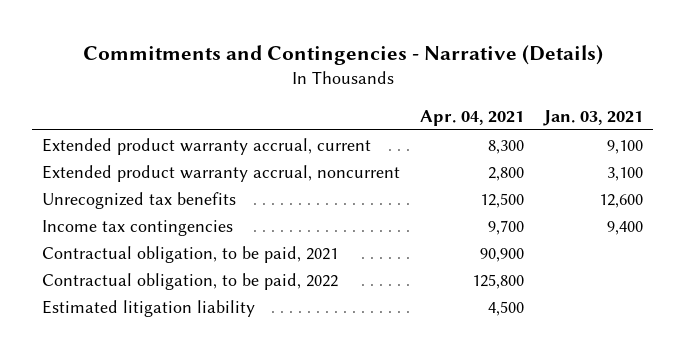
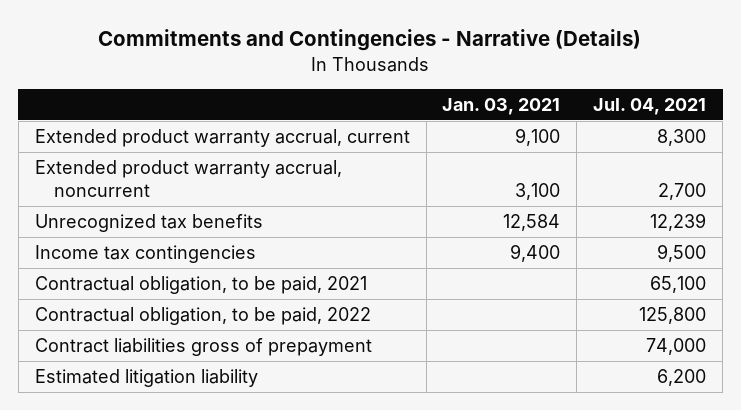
[420,109,525,126] Apr. 04, 2021 -> none
none -> [593,97,707,115] Jul. 04, 2021
[599,193,644,208] 12,600 -> [503,214,561,232] 12,584
none -> [34,338,372,357] Contract liabilities gross of prepayment

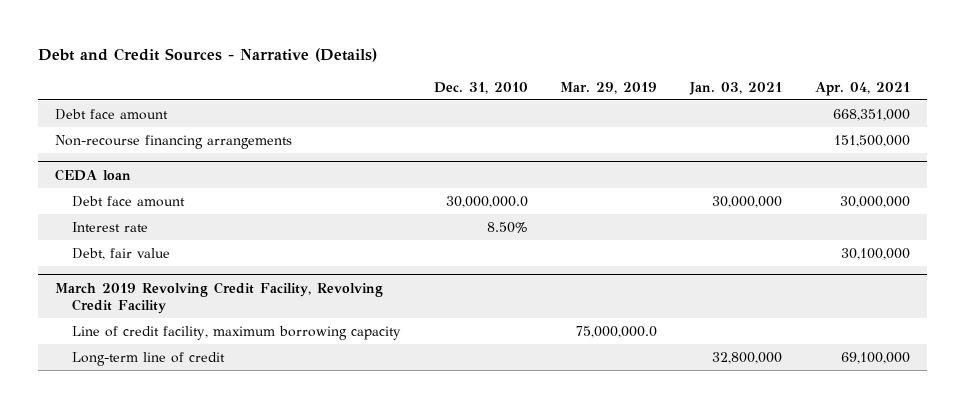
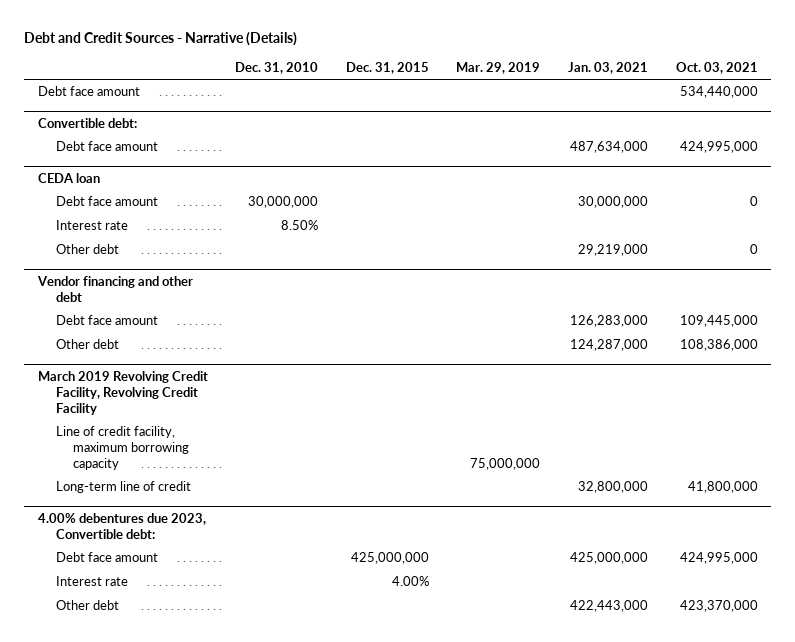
[815,81,911,96] Apr. 04, 2021 -> none
none -> [345,61,429,74] Dec. 31, 2015
none -> [675,61,758,74] Oct. 03, 2021
[54,134,292,149] Non-recourse financing arrangements -> none
none -> [37,118,137,129] Convertible debt:
none -> [55,141,158,152] Debt face amount
[445,195,528,208] 30,000,000.0 -> [248,196,319,209] 30,000,000
[71,247,170,260] Debt, fair value -> none
none -> [55,244,119,255] Other debt
none -> [36,276,193,302] Vendor financing and other debt
none -> [55,315,158,326] Debt face amount
none -> [55,339,119,350] Other debt
[576,325,658,338] 75,000,000.0 -> [470,457,541,470] 75,000,000
none -> [37,513,206,539] 4.00% debentures due 2023, Convertible debt:
none -> [55,552,158,563] Debt face amount
none -> [55,576,128,587] Interest rate
none -> [55,600,119,611] Other debt

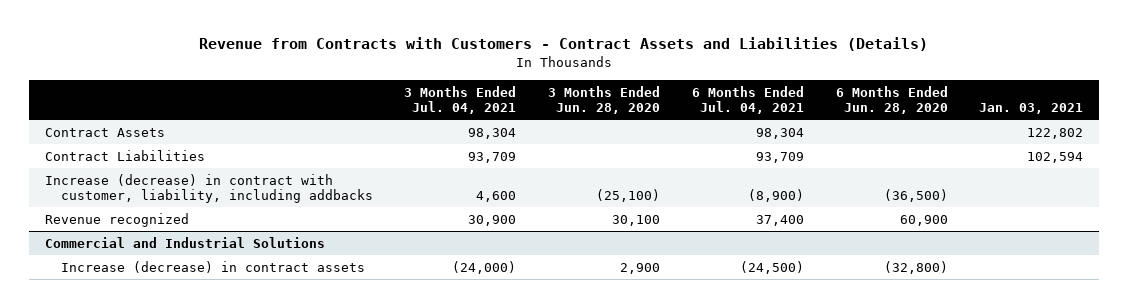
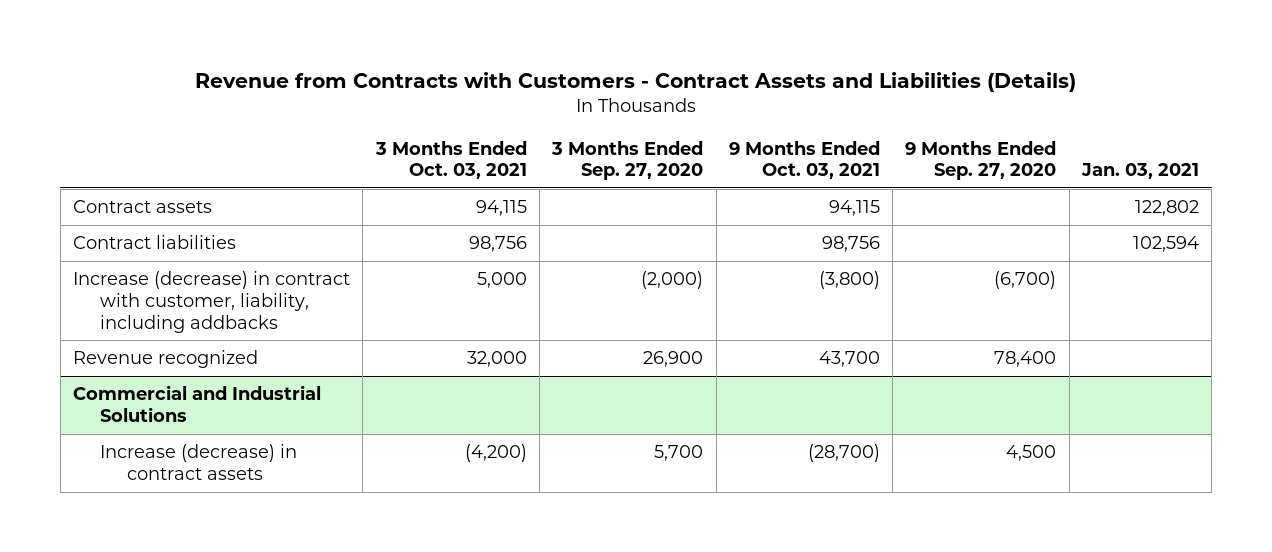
[404,86,517,115] 3 Months Ended Jul. 04, 2021 -> none
[548,86,661,115] 3 Months Ended Jun. 28, 2020 -> none
[691,86,804,115] 6 Months Ended Jul. 04, 2021 -> none
[835,86,948,115] 6 Months Ended Jun. 28, 2020 -> none
none -> [374,140,527,180] 3 Months Ended Oct. 03, 2021
none -> [551,140,704,181] 3 Months Ended Sep. 27, 2020
none -> [728,140,880,180] 9 Months Ended Oct. 03, 2021
none -> [905,140,1057,181] 9 Months Ended Sep. 27, 2020
[44,127,165,137] Contract Assets -> [73,200,213,214] Contract assets
[44,149,205,161] Contract Liabilities -> [73,235,237,250] Contract liabilities

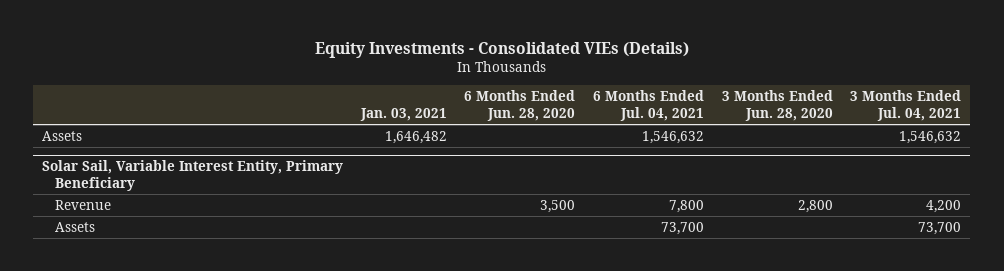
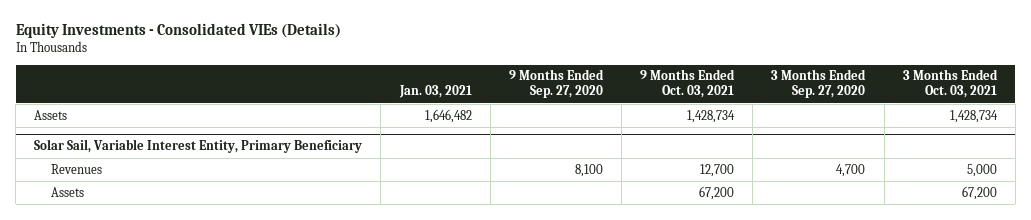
[464,90,576,121] 6 Months Ended Jun. 28, 2020 -> none
[593,90,705,121] 6 Months Ended Jul. 04, 2021 -> none
[721,90,833,121] 3 Months Ended Jun. 28, 2020 -> none
[850,90,962,121] 3 Months Ended Jul. 04, 2021 -> none
none -> [508,69,604,99] 9 Months Ended Sep. 27, 2020
none -> [640,69,736,99] 9 Months Ended Oct. 03, 2021
none -> [771,69,867,99] 3 Months Ended Sep. 27, 2020
none -> [902,69,998,99] 3 Months Ended Oct. 03, 2021
[54,200,111,211] Revenue -> [51,163,103,174] Revenues

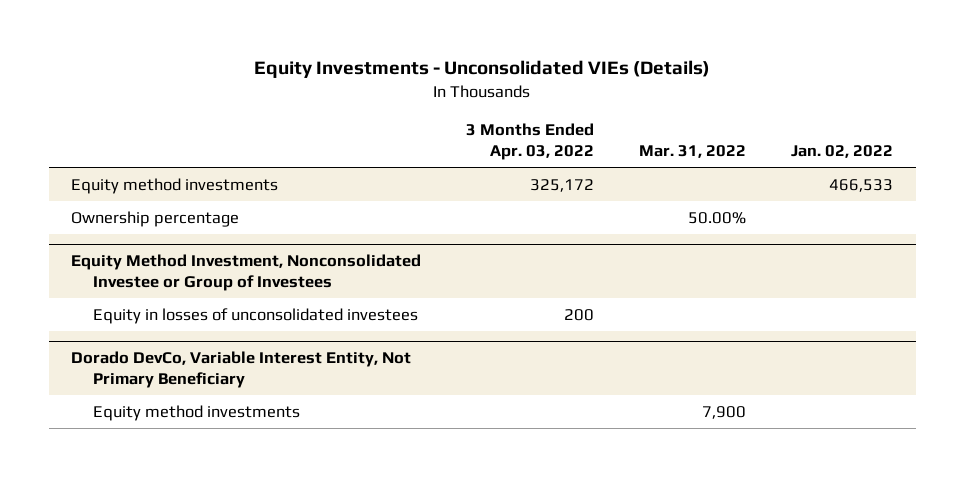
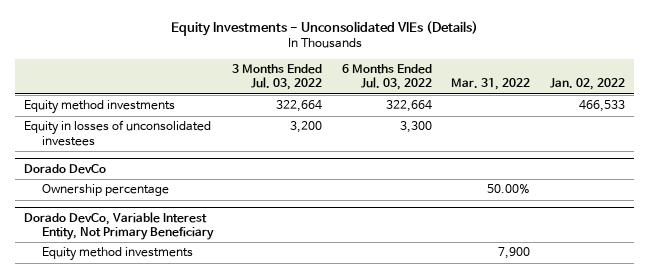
[466,123,595,161] 3 Months Ended Apr. 03, 2022 -> none
none -> [232,64,323,91] 3 Months Ended Jul. 03, 2022
none -> [341,64,432,91] 6 Months Ended Jul. 03, 2022
[71,210,240,227] Ownership percentage -> none
[71,254,422,292] Equity Method Investment, Nonconsolidated Investee or Group of Investees -> none
[92,307,418,324] Equity in losses of unconsolidated investees -> none
none -> [24,120,212,146] Equity in losses of unconsolidated investees
none -> [24,163,107,174] Dorado DevCo
none -> [41,184,169,197] Ownership percentage

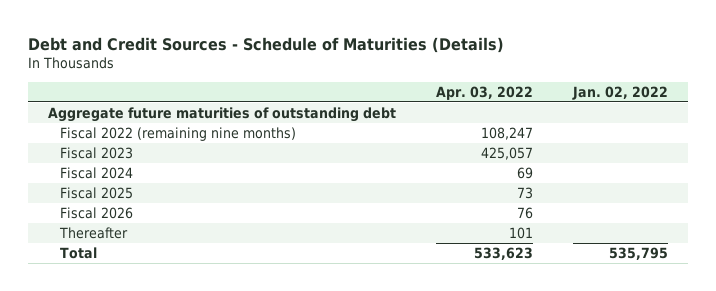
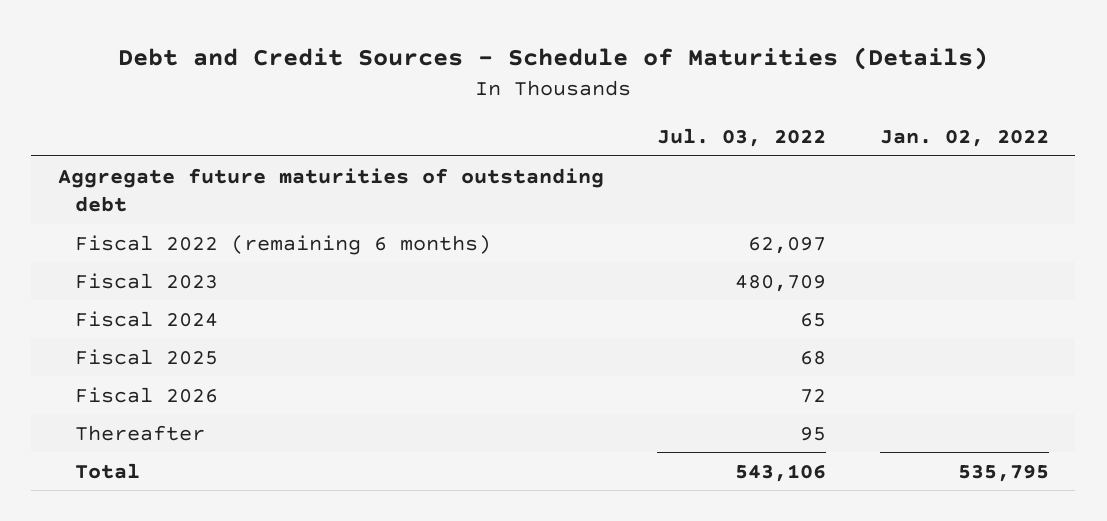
[436,85,534,100] Apr. 03, 2022 -> none
none -> [657,127,827,147] Jul. 03, 2022
[59,126,296,141] Fiscal 2022 (remaining nine months) -> [75,234,492,255] Fiscal 2022 (remaining 6 months)

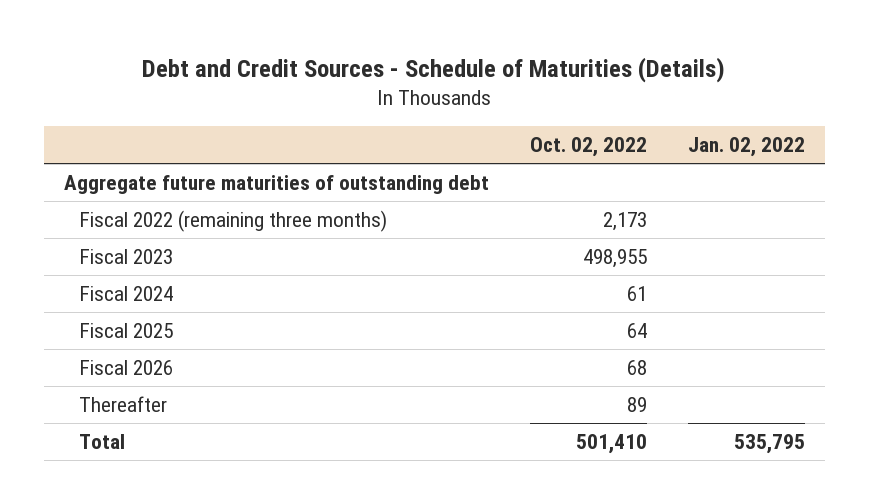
[657,127,827,147] Jul. 03, 2022 -> none
none -> [529,137,647,158] Oct. 02, 2022
[75,234,492,255] Fiscal 2022 (remaining 6 months) -> [79,210,388,233] Fiscal 2022 (remaining three months)

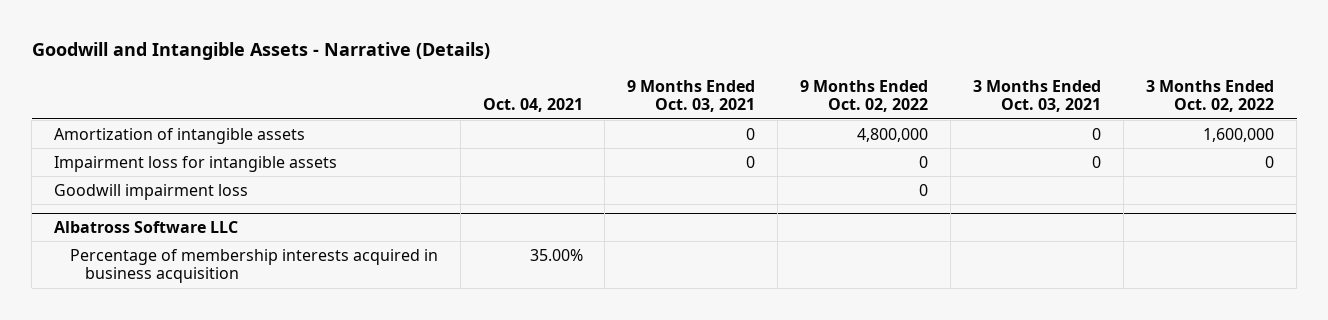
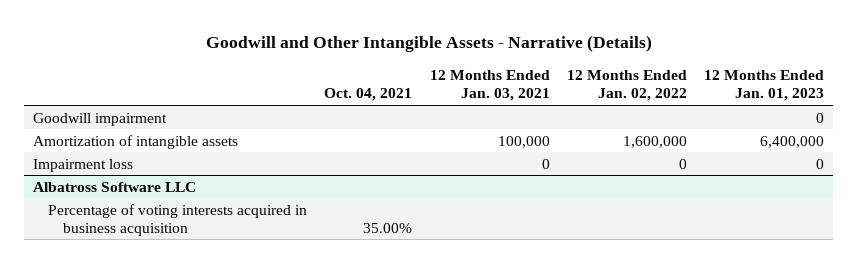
[31,42,490,61] Goodwill and Intangible Assets - Narrative (Details) -> [205,35,652,53] Goodwill and Other Intangible Assets - Narrative (Details)
[627,79,756,113] 9 Months Ended Oct. 03, 2021 -> none
[800,79,929,113] 9 Months Ended Oct. 02, 2022 -> none
[973,79,1102,113] 3 Months Ended Oct. 03, 2021 -> none
[1146,79,1275,113] 3 Months Ended Oct. 02, 2022 -> none
none -> [429,70,550,102] 12 Months Ended Jan. 03, 2021
none -> [567,70,688,102] 12 Months Ended Jan. 02, 2022
none -> [704,70,825,102] 12 Months Ended Jan. 01, 2023
none -> [33,112,168,126] Goodwill impairment
[54,183,249,200] Goodwill impairment loss -> none
[54,155,338,172] Impairment loss for intangible assets -> [33,158,134,172] Impairment loss
[69,248,438,284] Percentage of membership interests acquired in business acquisition -> [47,203,307,236] Percentage of voting interests acquired in business acquisition

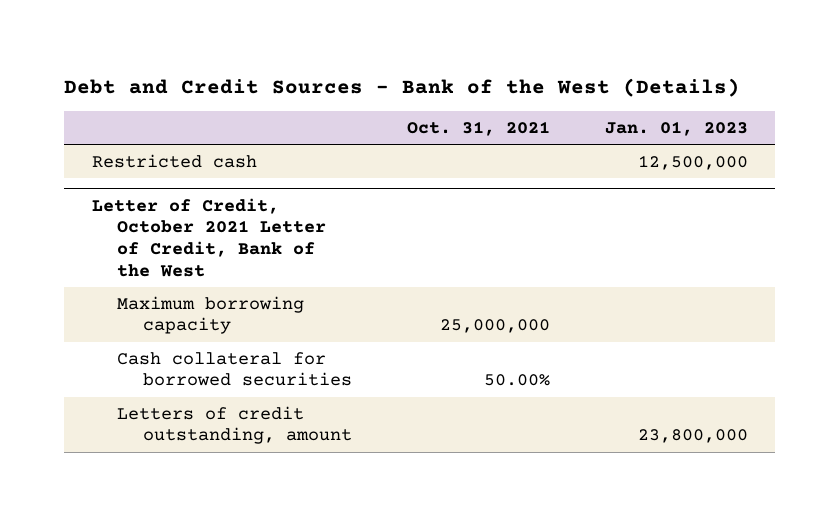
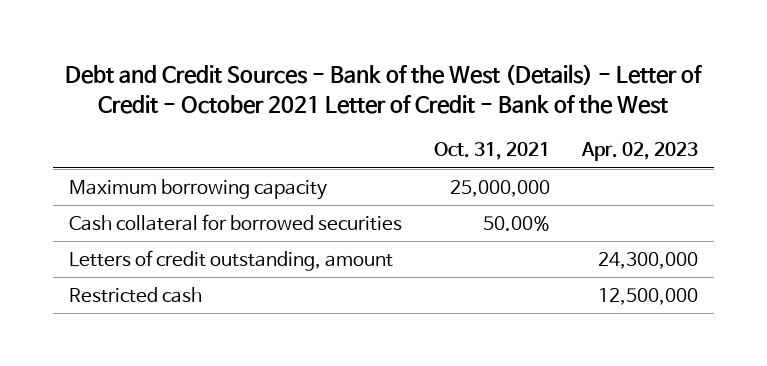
[64,77,741,97] Debt and Credit Sources - Bank of the West (Details) -> [65,64,704,115] Debt and Credit Sources - Bank of the West (Details) - Letter of Credit - October 2021 Letter of Credit - Bank of the West
[604,120,748,136] Jan. 01, 2023 -> none
none -> [580,142,698,162] Apr. 02, 2023
none -> [68,179,327,201] Maximum borrowing capacity
none -> [68,214,402,232] Cash collateral for borrowed securities
none -> [68,250,393,272] Letters of credit outstanding, amount
[91,197,327,277] Letter of Credit, October 2021 Letter of Credit, Bank of the West -> none
[117,295,305,335] Maximum borrowing capacity -> none
[117,351,353,387] Cash collateral for borrowed securities -> none
[117,405,353,445] Letters of credit outstanding, amount -> none

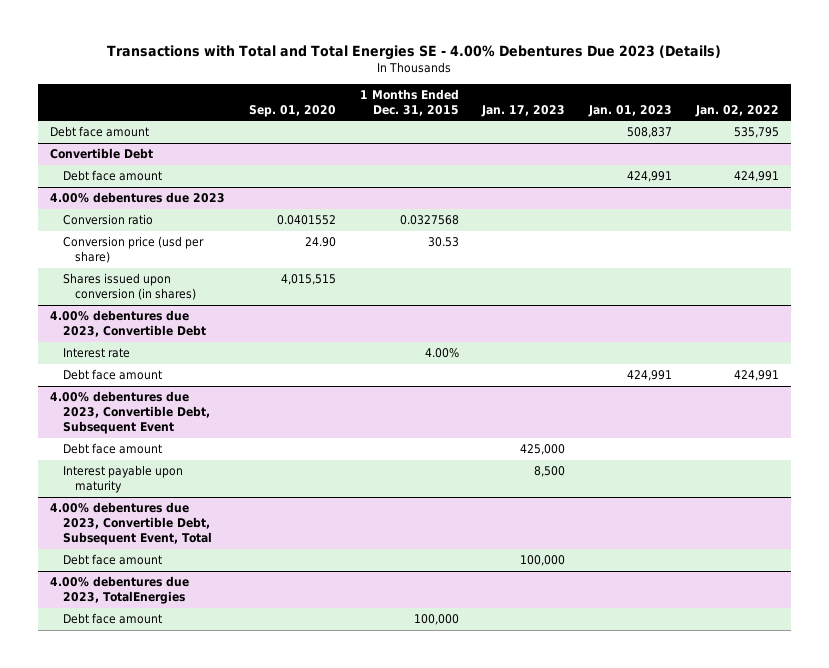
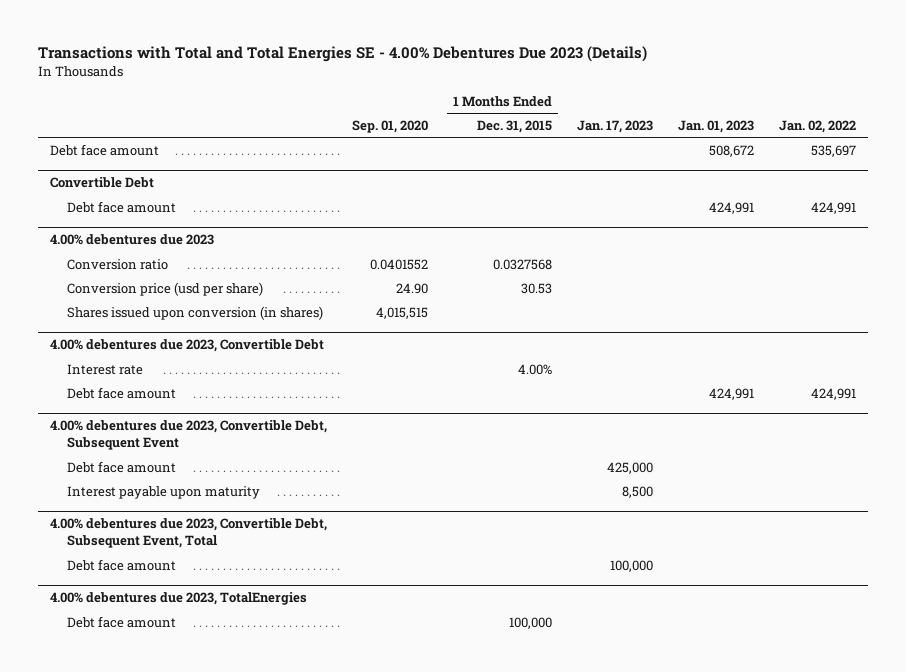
[627,127,673,139] 508,837 -> [708,144,754,157] 508,672
[733,127,779,139] 535,795 -> [810,144,856,157] 535,697

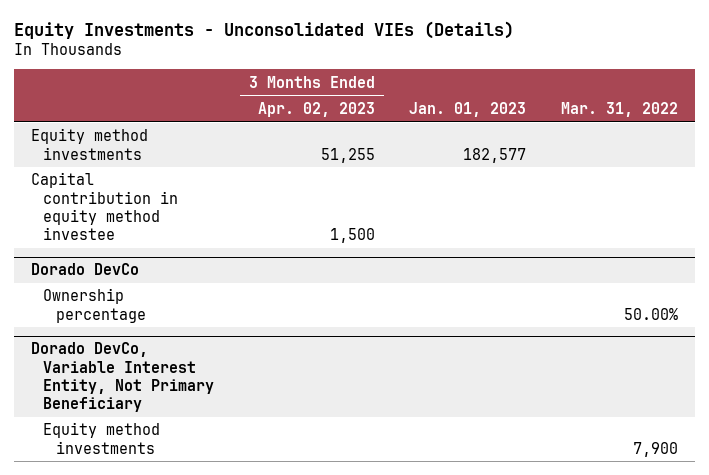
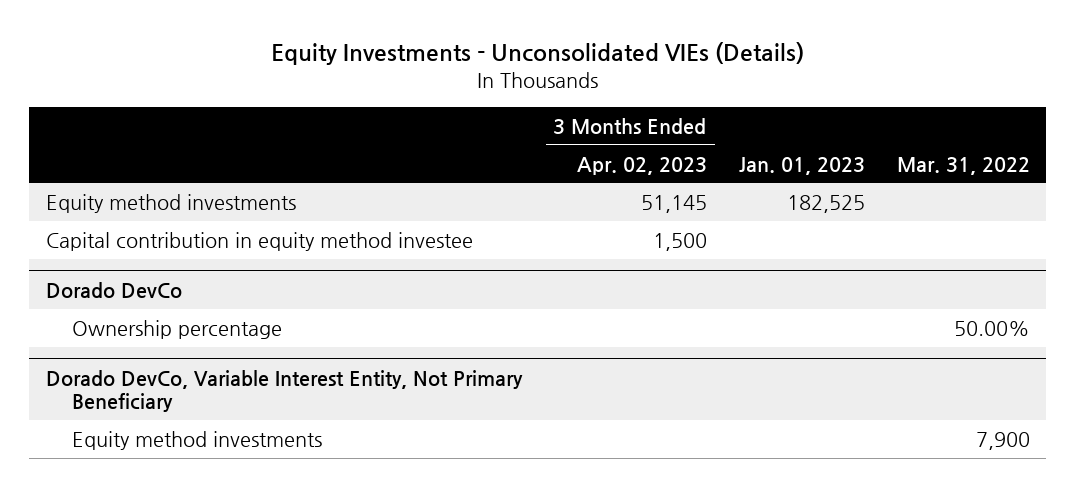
[320,147,375,163] 51,255 -> [640,194,707,213] 51,145
[463,147,527,163] 182,577 -> [787,194,866,213] 182,525

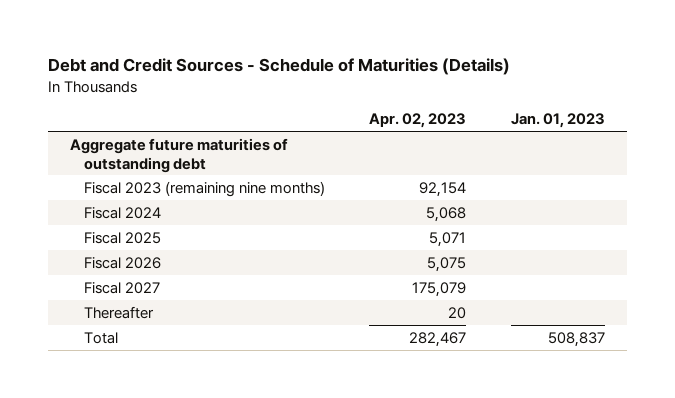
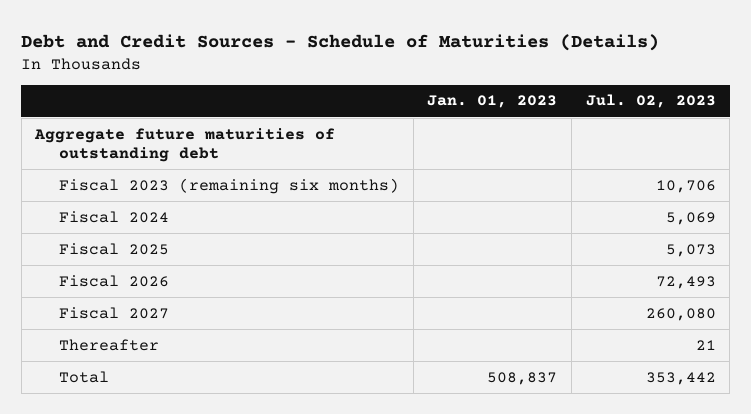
[369,113,467,129] Apr. 02, 2023 -> none
none -> [585,94,716,109] Jul. 02, 2023
[84,180,326,197] Fiscal 2023 (remaining nine months) -> [59,177,400,194] Fiscal 2023 (remaining six months)

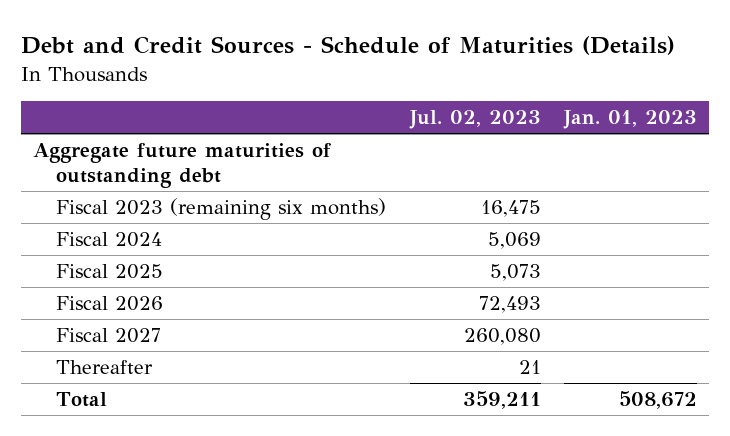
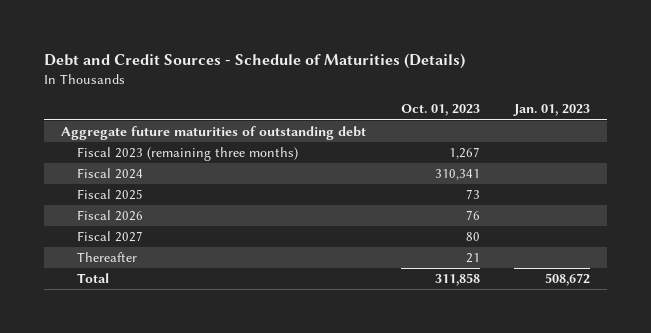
[408,110,541,130] Jul. 02, 2023 -> none
none -> [400,104,480,117] Oct. 01, 2023
[56,198,387,221] Fiscal 2023 (remaining six months) -> [76,147,298,162] Fiscal 2023 (remaining three months)

